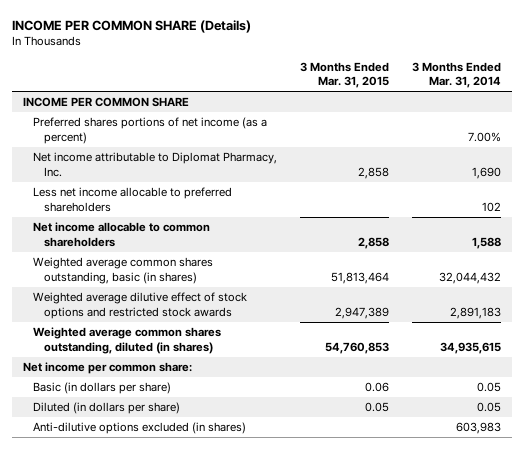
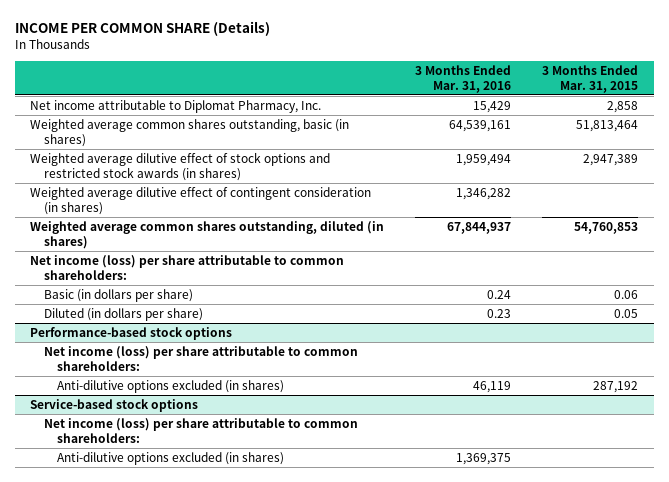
[411,61,501,89] 3 Months Ended Mar. 31, 2014 -> none
none -> [415,64,512,93] 3 Months Ended Mar. 31, 2016
[23,97,190,108] INCOME PER COMMON SHARE -> none
[33,117,268,144] Preferred shares portions of net income (as a percent) -> none
[33,187,233,212] Less net income allocable to preferred shareholders -> none
[33,222,211,247] Net income allocable to common shareholders -> none
[33,292,248,319] Weighted average dilutive effect of stock options and restricted stock awards -> [30,151,331,182] Weighted average dilutive effect of stock options and restricted stock awards (in shares)
none -> [30,186,372,216] Weighted average dilutive effect of contingent consideration (in shares)
[23,362,193,375] Net income per common share: -> [30,254,345,281] Net income (loss) per share attributable to common shareholders:
none -> [30,326,233,340] Performance-based stock options
none -> [43,345,358,372] Net income (loss) per share attributable to common shareholders:
none -> [57,379,285,393] Anti-dilutive options excluded (in shares)
none -> [30,398,199,412] Service-based stock options
none -> [43,417,358,444] Net income (loss) per share attributable to common shareholders:

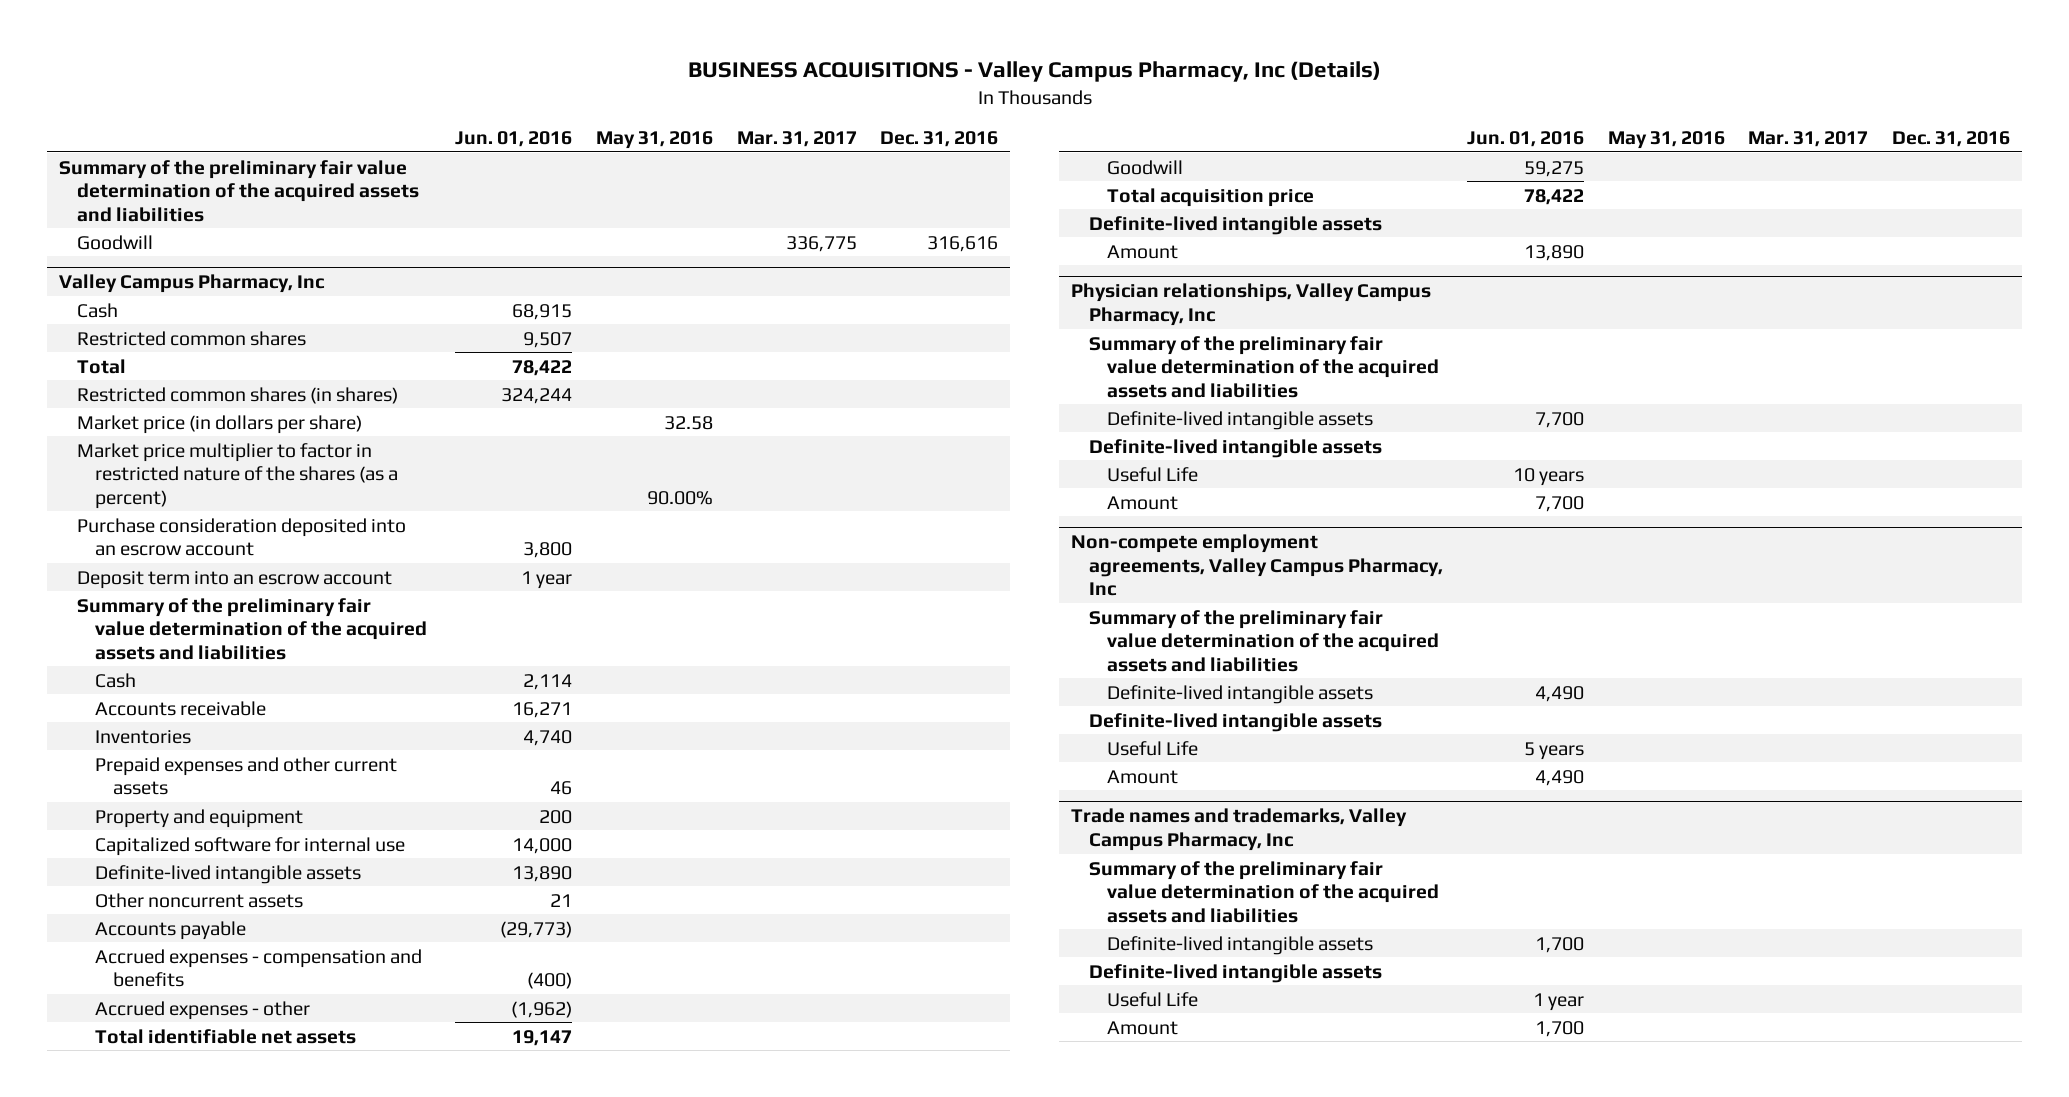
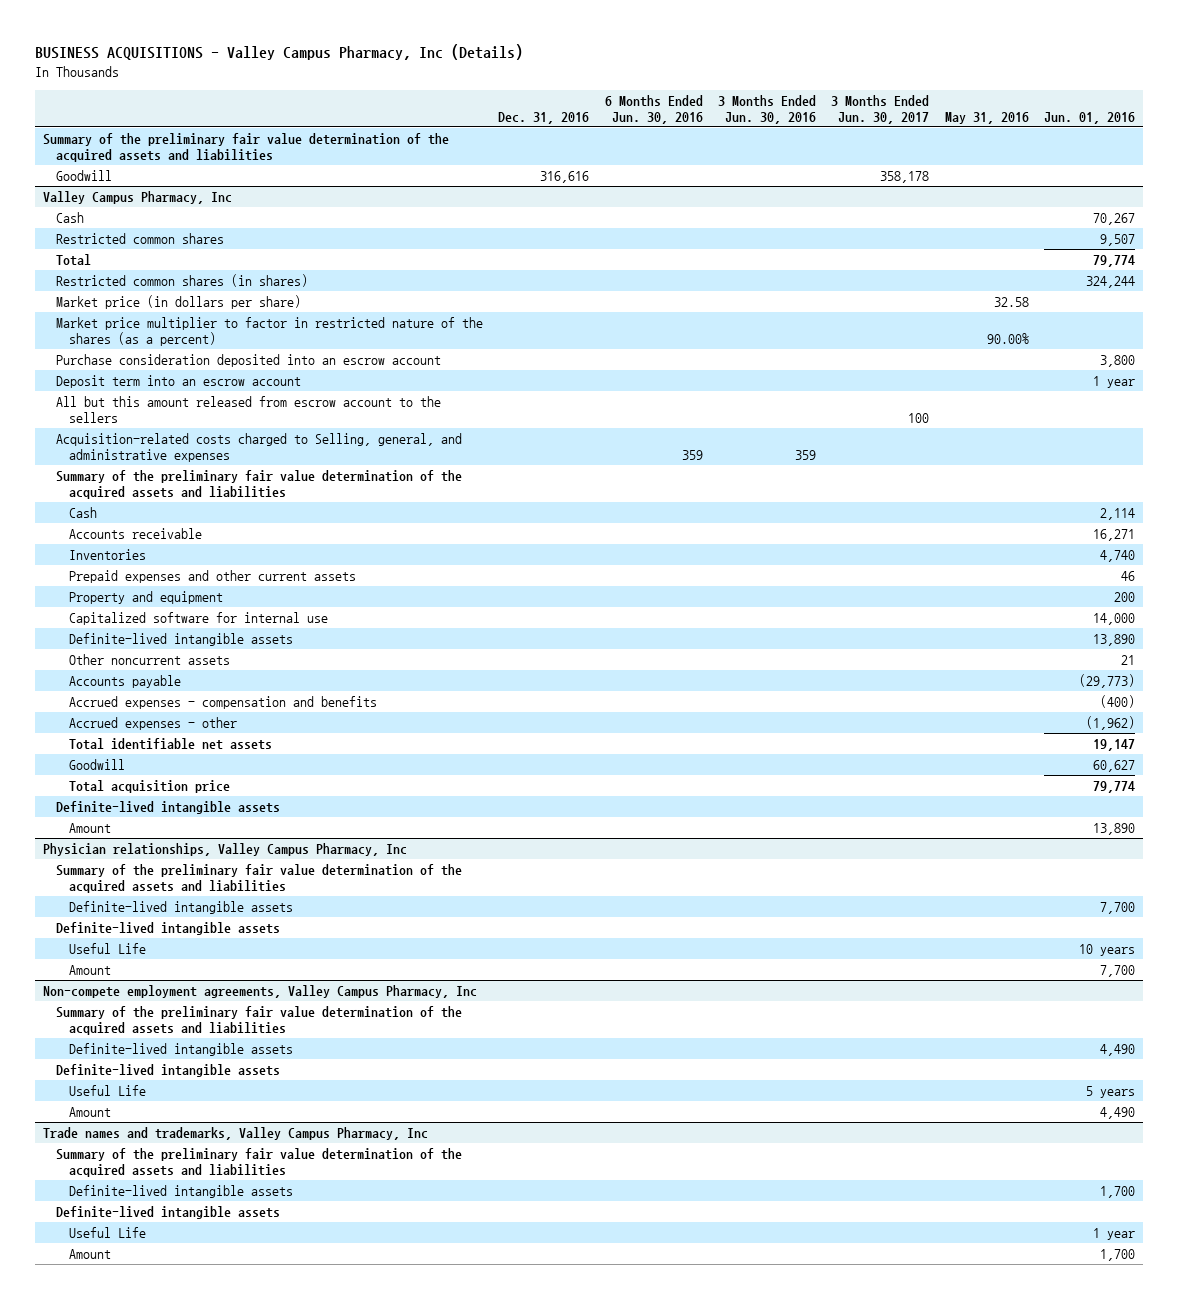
[736,130,857,147] Mar. 31, 2017 -> none
none -> [604,94,703,125] 6 Months Ended Jun. 30, 2016
none -> [718,94,817,125] 3 Months Ended Jun. 30, 2016
none -> [831,94,930,125] 3 Months Ended Jun. 30, 2017
[511,303,572,320] 68,915 -> [1093,212,1136,225] 70,267
[511,359,572,376] 78,422 -> [1093,254,1136,267] 79,774
none -> [56,395,442,424] All but this amount released from escrow account to the sellers
none -> [56,432,463,463] Acquisition-related costs charged to Selling, general, and administrative expenses
[1523,160,1584,177] 59,275 -> [1093,759,1136,772] 60,627
[1523,188,1584,205] 78,422 -> [1093,780,1136,793] 79,774

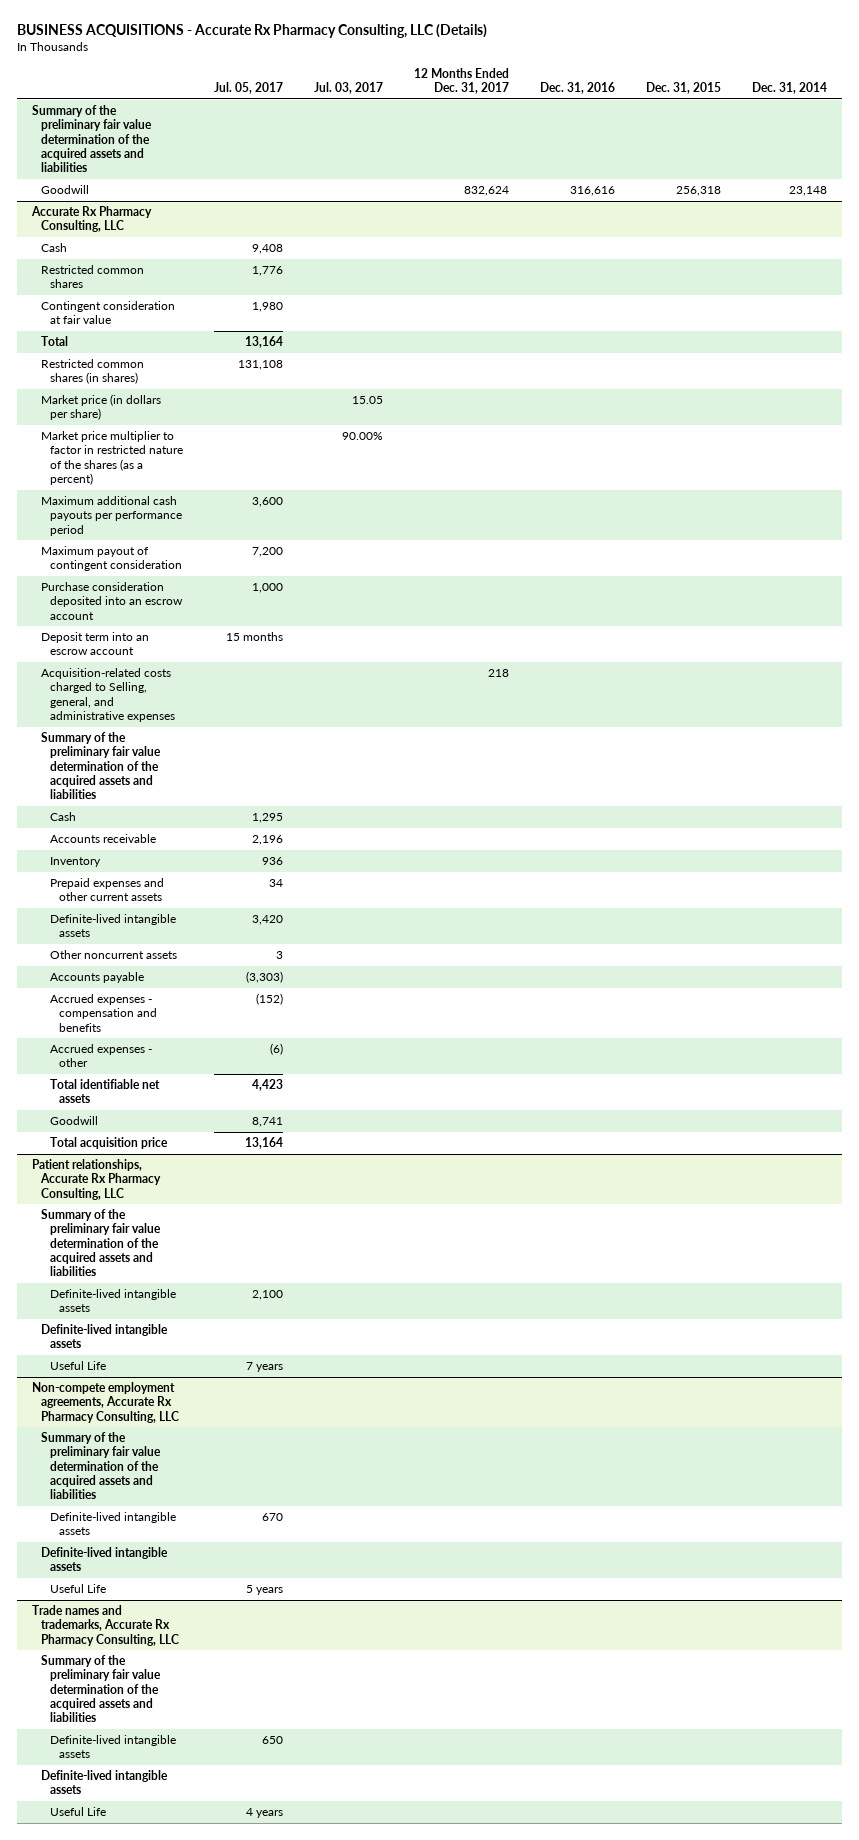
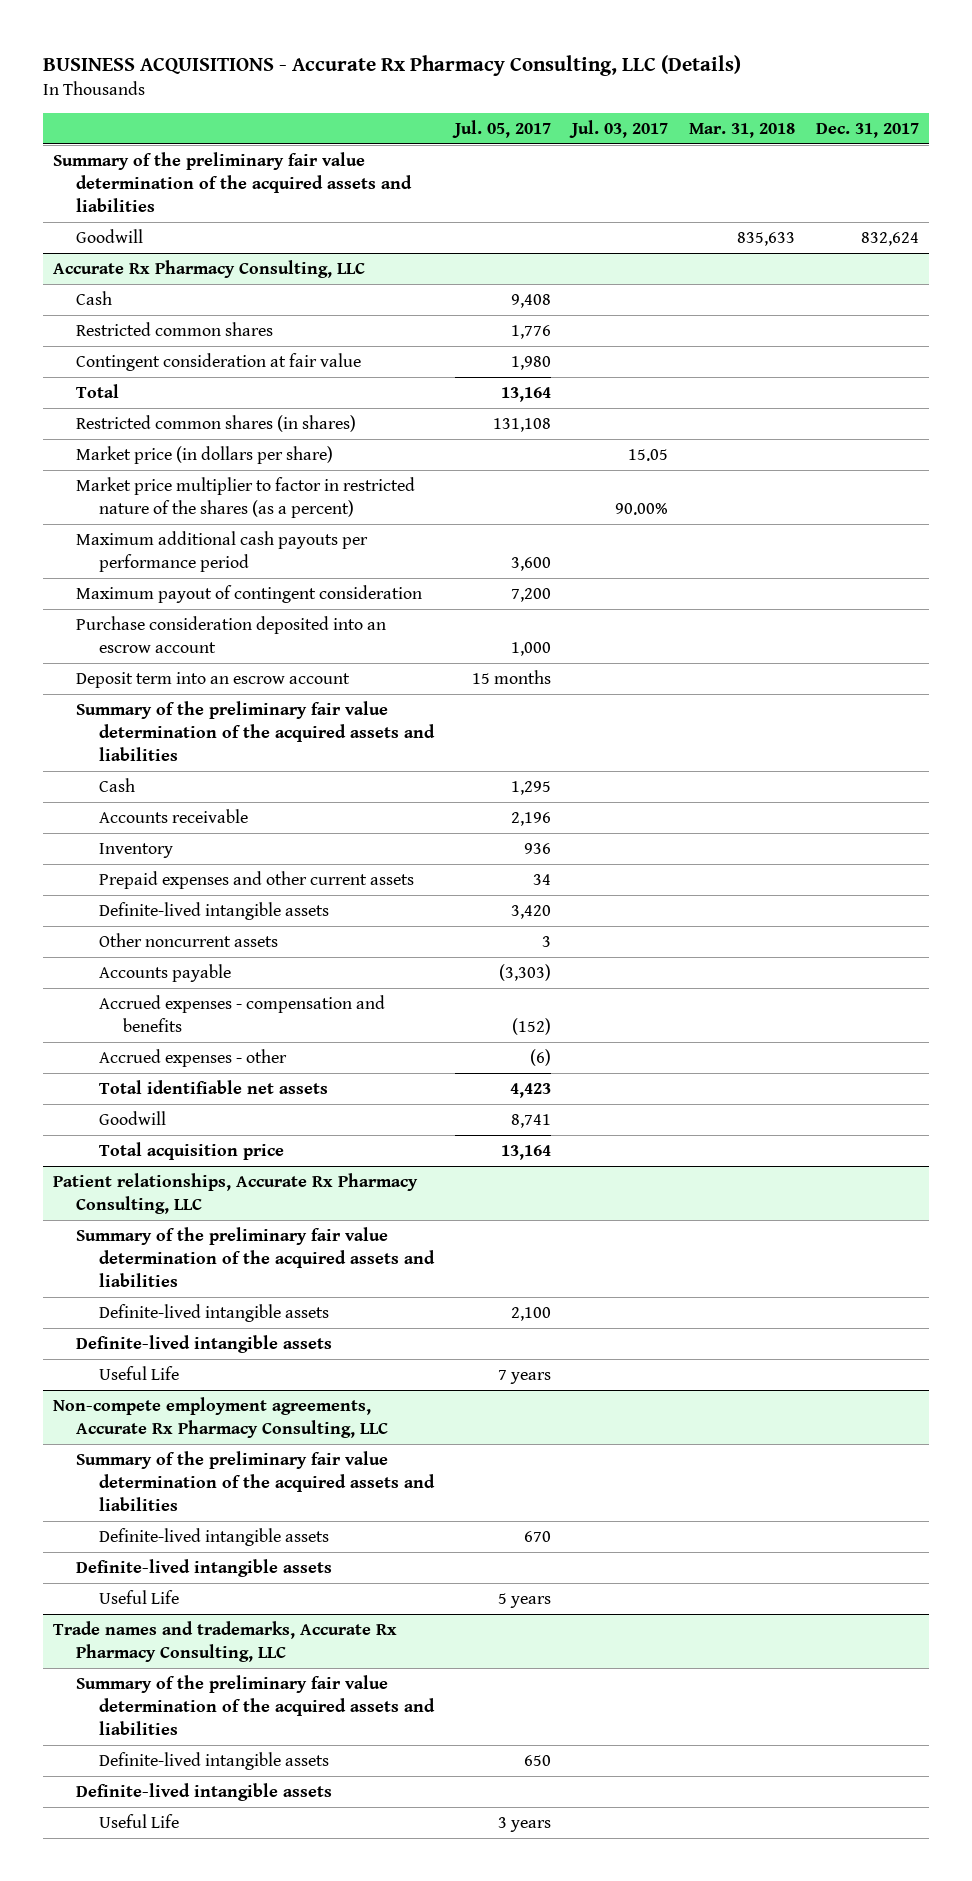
[414,67,510,94] 12 Months Ended Dec. 31, 2017 -> none
[539,81,615,94] Dec. 31, 2016 -> none
[645,81,721,94] Dec. 31, 2015 -> none
[751,81,827,94] Dec. 31, 2014 -> none
none -> [688,122,795,138] Mar. 31, 2018
none -> [815,122,919,138] Dec. 31, 2017
[41,668,176,722] Acquisition-related costs charged to Selling, general, and administrative expenses -> none
[246,1808,284,1819] 4 years -> [498,1817,552,1833] 3 years

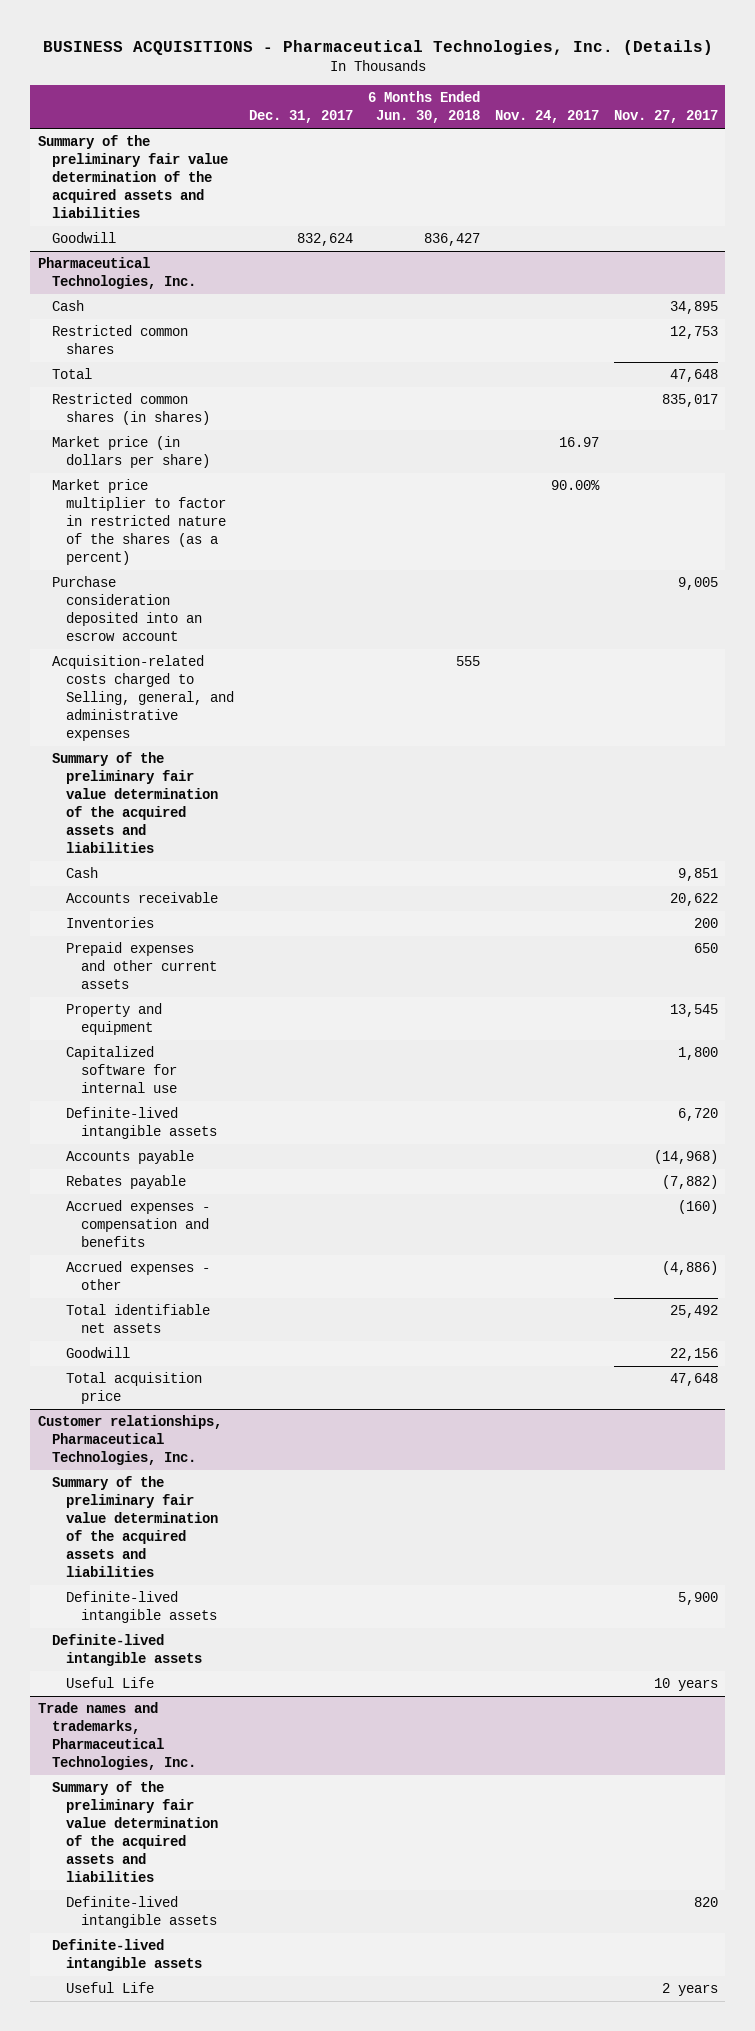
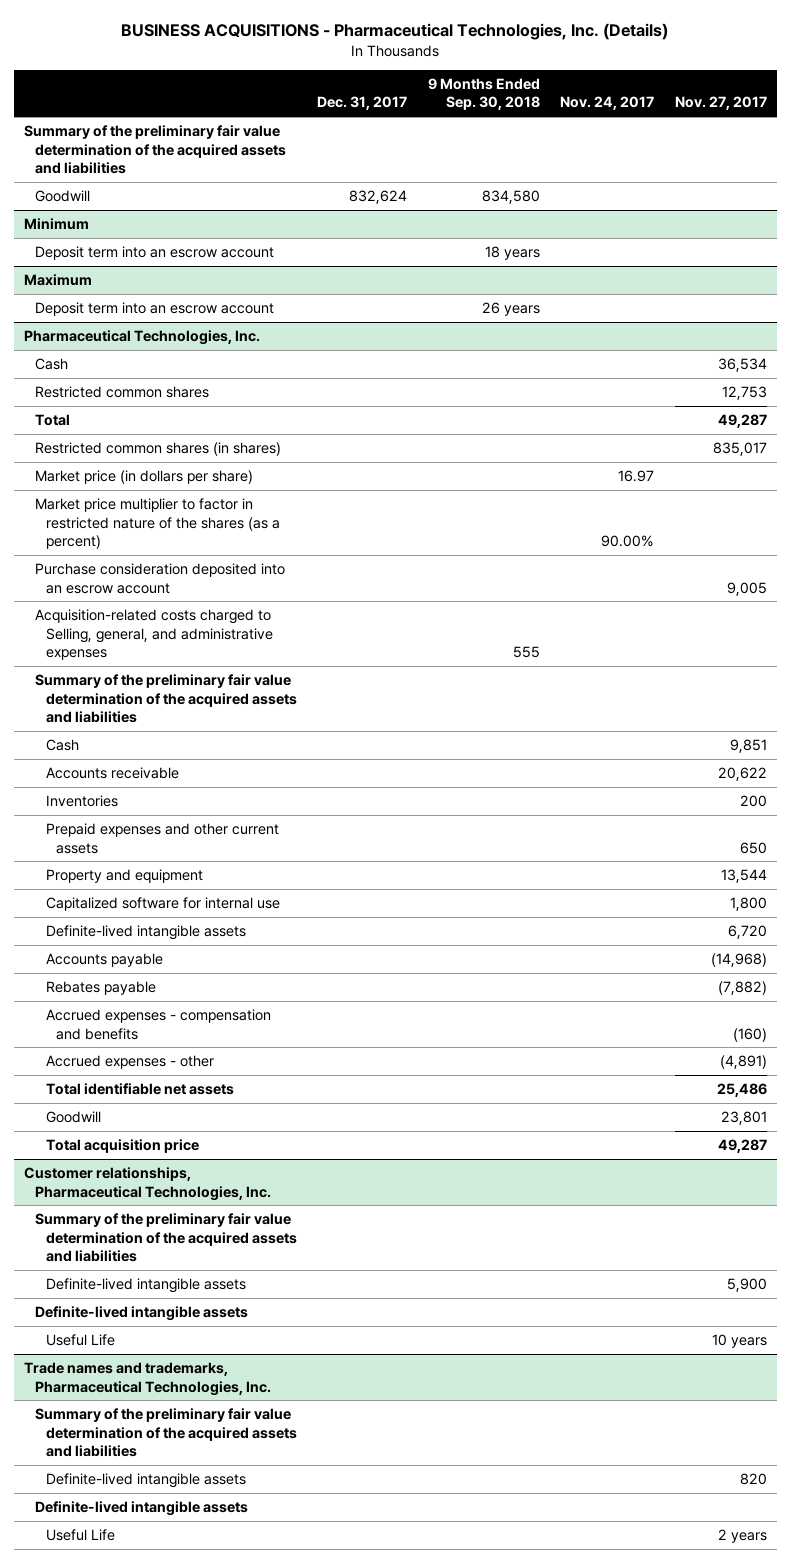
[367,91,480,124] 6 Months Ended Jun. 30, 2018 -> none
none -> [427,77,540,111] 9 Months Ended Sep. 30, 2018
none -> [24,217,90,230] Minimum
none -> [34,245,274,260] Deposit term into an escrow account
none -> [24,273,93,286] Maximum
none -> [34,301,274,316] Deposit term into an escrow account
[669,301,718,315] 34,895 -> [717,357,767,372] 36,534
[669,369,718,383] 47,648 -> [717,413,767,428] 49,287
[669,1004,718,1018] 13,545 -> [720,868,767,883] 13,544
[661,1261,718,1276] (4,886) -> [719,1054,767,1069] (4,891)
[669,1305,718,1319] 25,492 -> [716,1082,767,1097] 25,486
[669,1348,718,1362] 22,156 -> [720,1110,767,1125] 23,801
[669,1373,718,1387] 47,648 -> [717,1138,767,1153] 49,287

